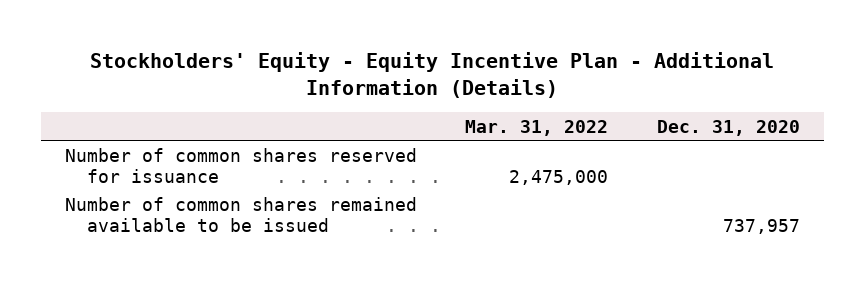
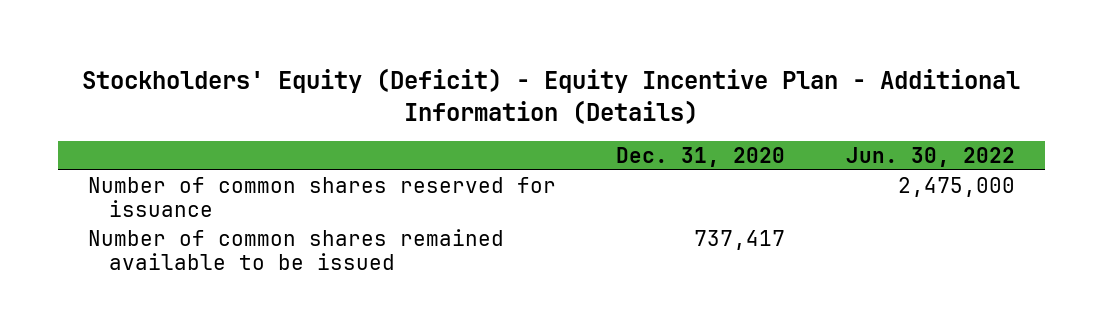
[90,51,775,98] Stockholders' Equity - Equity Incentive Plan - Additional Information (Details) -> [82,68,1021,124] Stockholders' Equity (Deficit) - Equity Incentive Plan - Additional Information (Details)
[465,119,609,136] Mar. 31, 2022 -> none
none -> [845,146,1015,167] Jun. 30, 2022
[722,219,800,235] 737,957 -> [694,229,786,250] 737,417

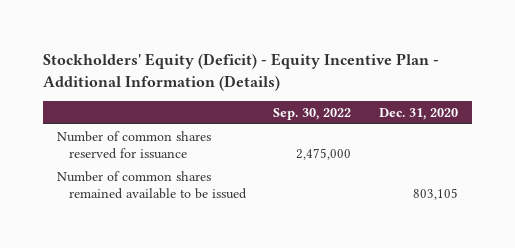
[845,146,1015,167] Jun. 30, 2022 -> none
none -> [273,107,352,120] Sep. 30, 2022
[694,229,786,250] 737,417 -> [413,188,459,201] 803,105

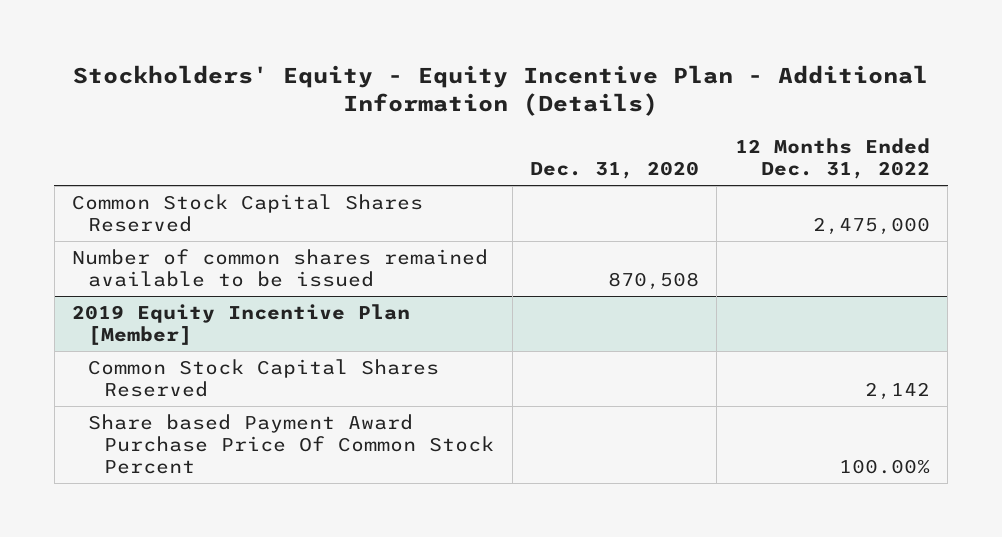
[43,52,440,91] Stockholders' Equity (Deficit) - Equity Incentive Plan - Additional Information (Details) -> [72,64,928,117] Stockholders' Equity - Equity Incentive Plan - Additional Information (Details)
[273,107,352,120] Sep. 30, 2022 -> none
none -> [734,137,930,180] 12 Months Ended Dec. 31, 2022
[57,131,212,160] Number of common shares reserved for issuance -> [71,193,423,233] Common Stock Capital Shares Reserved
[413,188,459,201] 803,105 -> [608,272,700,291] 870,508
none -> [71,303,410,346] 2019 Equity Incentive Plan [Member]
none -> [88,358,440,398] Common Stock Capital Shares Reserved
none -> [88,413,495,475] Share based Payment Award Purchase Price Of Common Stock Percent

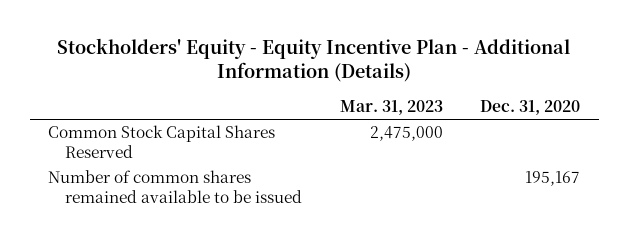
[734,137,930,180] 12 Months Ended Dec. 31, 2022 -> none
none -> [339,100,443,116] Mar. 31, 2023
[71,303,410,346] 2019 Equity Incentive Plan [Member] -> none
[88,358,440,398] Common Stock Capital Shares Reserved -> none
[88,413,495,475] Share based Payment Award Purchase Price Of Common Stock Percent -> none
[608,272,700,291] 870,508 -> [525,171,581,187] 195,167

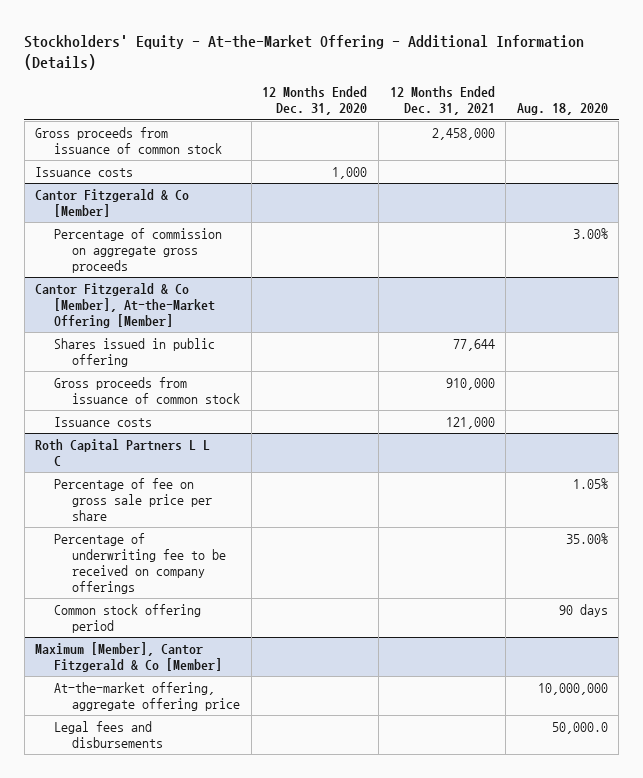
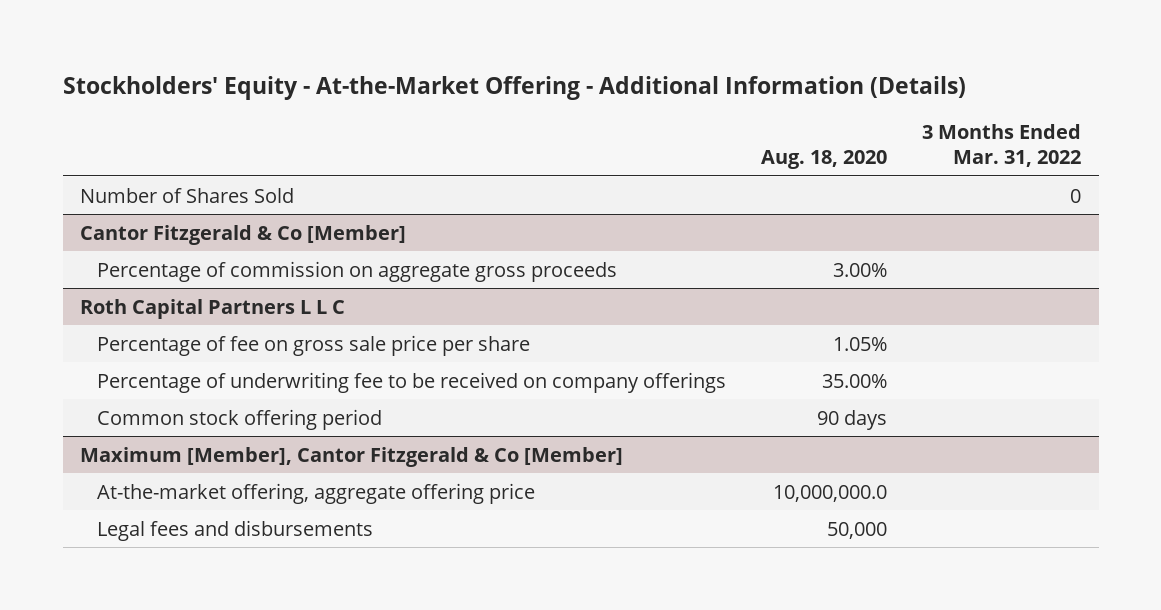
[262,86,368,116] 12 Months Ended Dec. 31, 2020 -> none
[389,86,495,116] 12 Months Ended Dec. 31, 2021 -> none
none -> [922,124,1082,168] 3 Months Ended Mar. 31, 2022
[35,126,222,154] Gross proceeds from issuance of common stock -> none
[35,166,134,177] Issuance costs -> none
none -> [80,187,295,203] Number of Shares Sold
[35,282,215,329] Cantor Fitzgerald & Co [Member], At-the-Market Offering [Member] -> none
[53,337,215,367] Shares issued in public offering -> none
[53,376,241,404] Gross proceeds from issuance of common stock -> none
[53,416,152,427] Issuance costs -> none
[537,682,608,695] 10,000,000 -> [773,484,888,502] 10,000,000.0
[551,721,608,734] 50,000.0 -> [827,521,888,539] 50,000

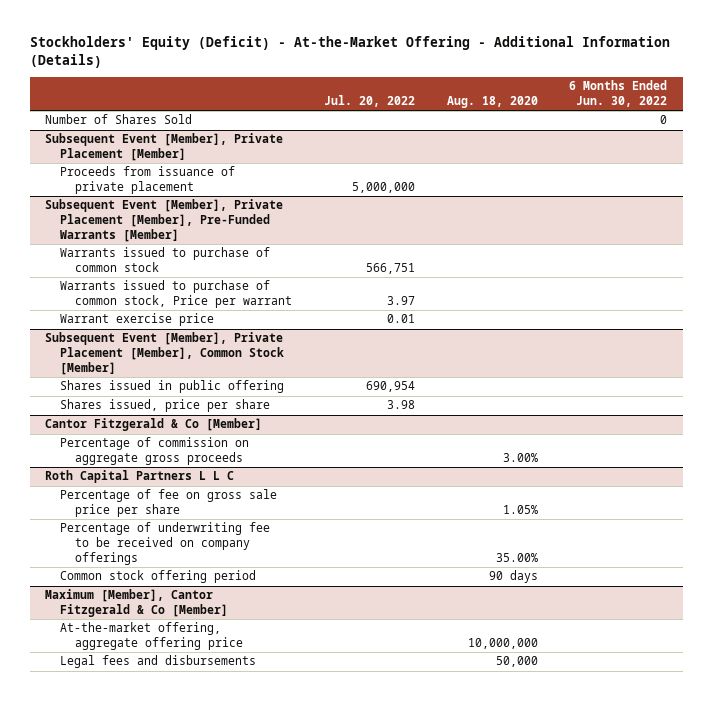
[62,75,966,100] Stockholders' Equity - At-the-Market Offering - Additional Information (Details) -> [29,36,670,69] Stockholders' Equity (Deficit) - At-the-Market Offering - Additional Information (Details)
[922,124,1082,168] 3 Months Ended Mar. 31, 2022 -> none
none -> [323,94,415,107] Jul. 20, 2022
none -> [569,80,668,107] 6 Months Ended Jun. 30, 2022
none -> [45,133,284,162] Subsequent Event [Member], Private Placement [Member]
none -> [60,166,236,195] Proceeds from issuance of private placement
none -> [45,199,284,242] Subsequent Event [Member], Private Placement [Member], Pre-Funded Warrants [Member]
none -> [60,247,271,273] Warrants issued to purchase of common stock
none -> [60,280,293,309] Warrants issued to purchase of common stock, Price per warrant
none -> [60,313,215,327] Warrant exercise price
none -> [45,332,285,375] Subsequent Event [Member], Private Placement [Member], Common Stock [Member]
none -> [60,380,285,394] Shares issued in public offering
none -> [60,399,271,413] Shares issued, price per share
[773,484,888,502] 10,000,000.0 -> [467,638,538,650] 10,000,000

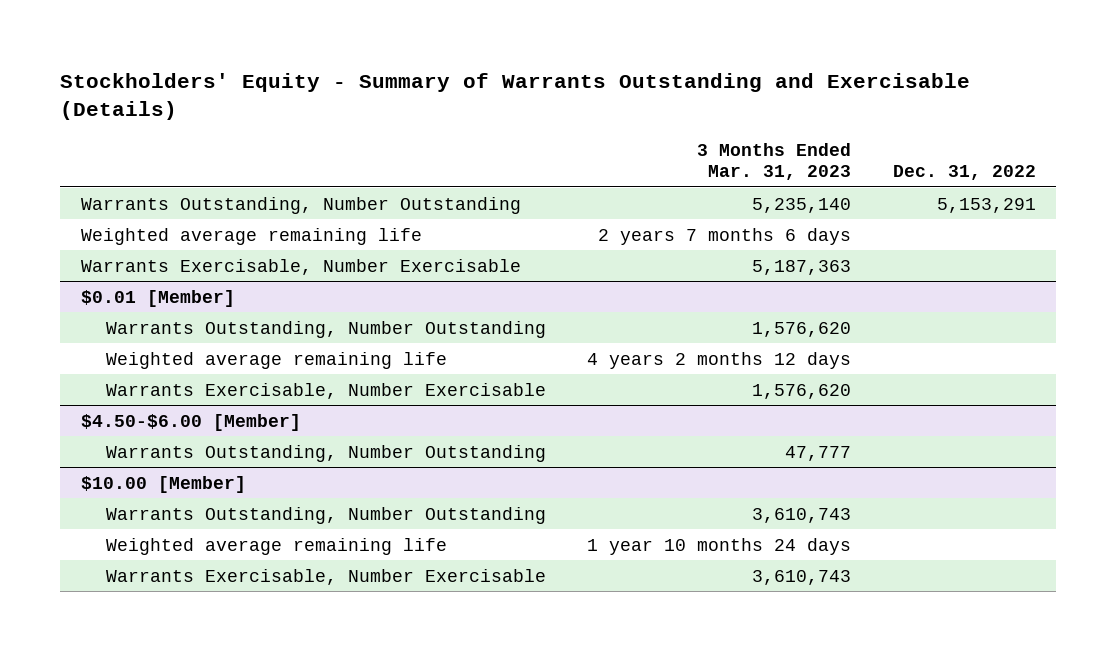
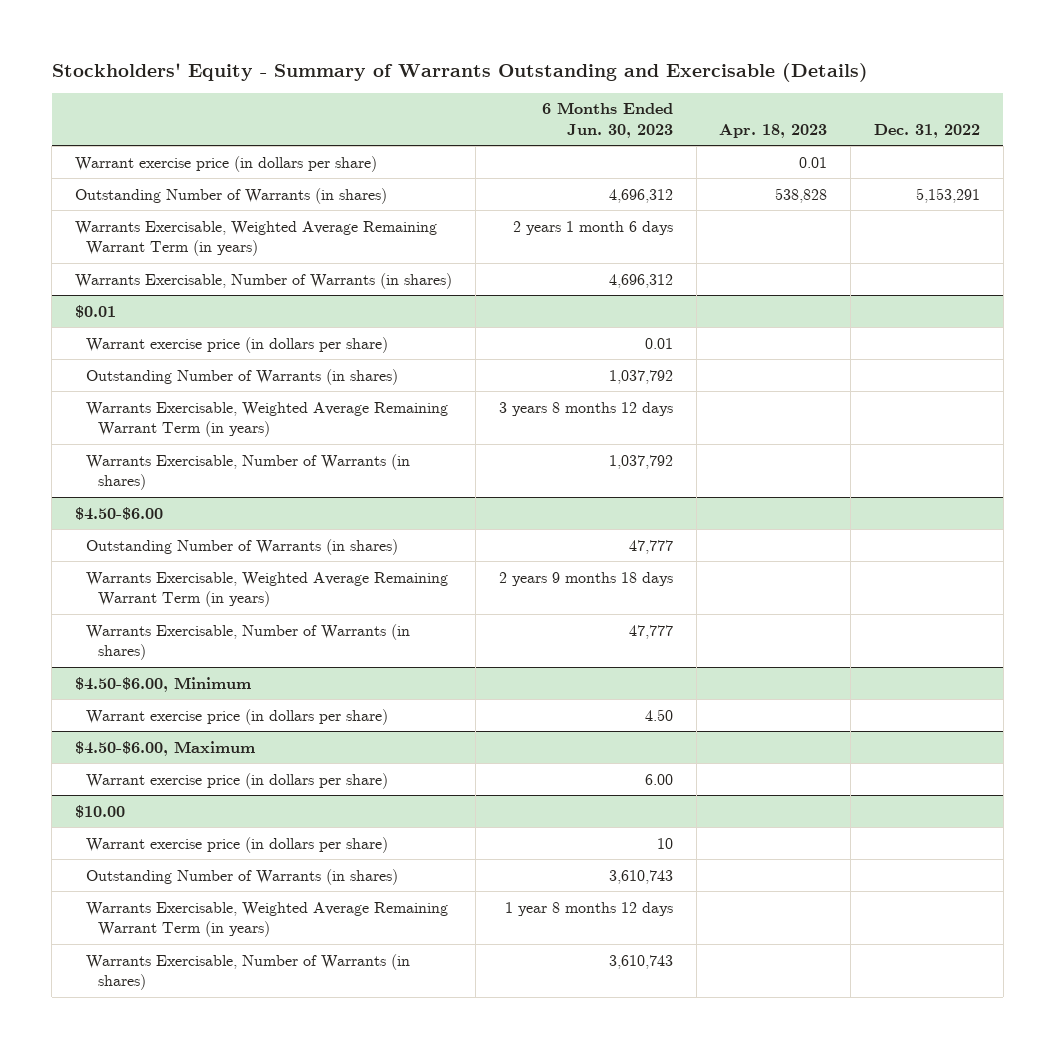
[697,143,852,181] 3 Months Ended Mar. 31, 2023 -> none
none -> [541,102,673,138] 6 Months Ended Jun. 30, 2023
none -> [719,123,828,138] Apr. 18, 2023
none -> [75,155,378,172] Warrant exercise price (in dollars per share)
[80,196,521,214] Warrants Outstanding, Number Outstanding -> [75,187,388,204] Outstanding Number of Warrants (in shares)
[80,227,422,245] Weighted average remaining life -> [75,220,438,256] Warrants Exercisable, Weighted Average Remaining Warrant Term (in years)
[80,258,521,275] Warrants Exercisable, Number Exercisable -> [75,272,453,289] Warrants Exercisable, Number of Warrants (in shares)
[80,289,235,307] $0.01 [Member] -> [75,304,117,318] $0.01
none -> [86,336,389,353] Warrant exercise price (in dollars per share)
[105,320,546,338] Warrants Outstanding, Number Outstanding -> [86,368,399,385] Outstanding Number of Warrants (in shares)
[105,351,447,369] Weighted average remaining life -> [86,401,449,437] Warrants Exercisable, Weighted Average Remaining Warrant Term (in years)
[105,382,546,399] Warrants Exercisable, Number Exercisable -> [86,453,411,490] Warrants Exercisable, Number of Warrants (in shares)
[80,413,301,431] $4.50-$6.00 [Member] -> [75,506,164,520] $4.50-$6.00
[105,444,546,462] Warrants Outstanding, Number Outstanding -> [86,538,399,555] Outstanding Number of Warrants (in shares)
none -> [86,571,449,607] Warrants Exercisable, Weighted Average Remaining Warrant Term (in years)
none -> [86,623,411,660] Warrants Exercisable, Number of Warrants (in shares)
none -> [75,676,252,692] $4.50-$6.00, Minimum
none -> [86,708,389,725] Warrant exercise price (in dollars per share)
none -> [75,740,256,756] $4.50-$6.00, Maximum
none -> [86,772,389,789] Warrant exercise price (in dollars per share)
[80,475,246,493] $10.00 [Member] -> [75,804,126,818] $10.00
none -> [86,836,389,853] Warrant exercise price (in dollars per share)
[105,506,546,524] Warrants Outstanding, Number Outstanding -> [86,868,399,885] Outstanding Number of Warrants (in shares)
[105,537,447,555] Weighted average remaining life -> [86,901,449,937] Warrants Exercisable, Weighted Average Remaining Warrant Term (in years)
[105,568,546,585] Warrants Exercisable, Number Exercisable -> [86,953,411,990] Warrants Exercisable, Number of Warrants (in shares)

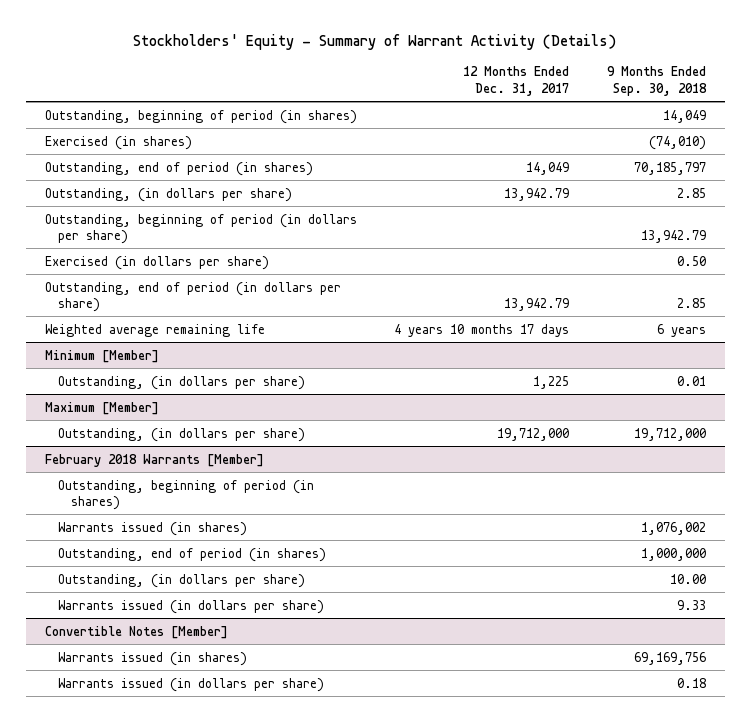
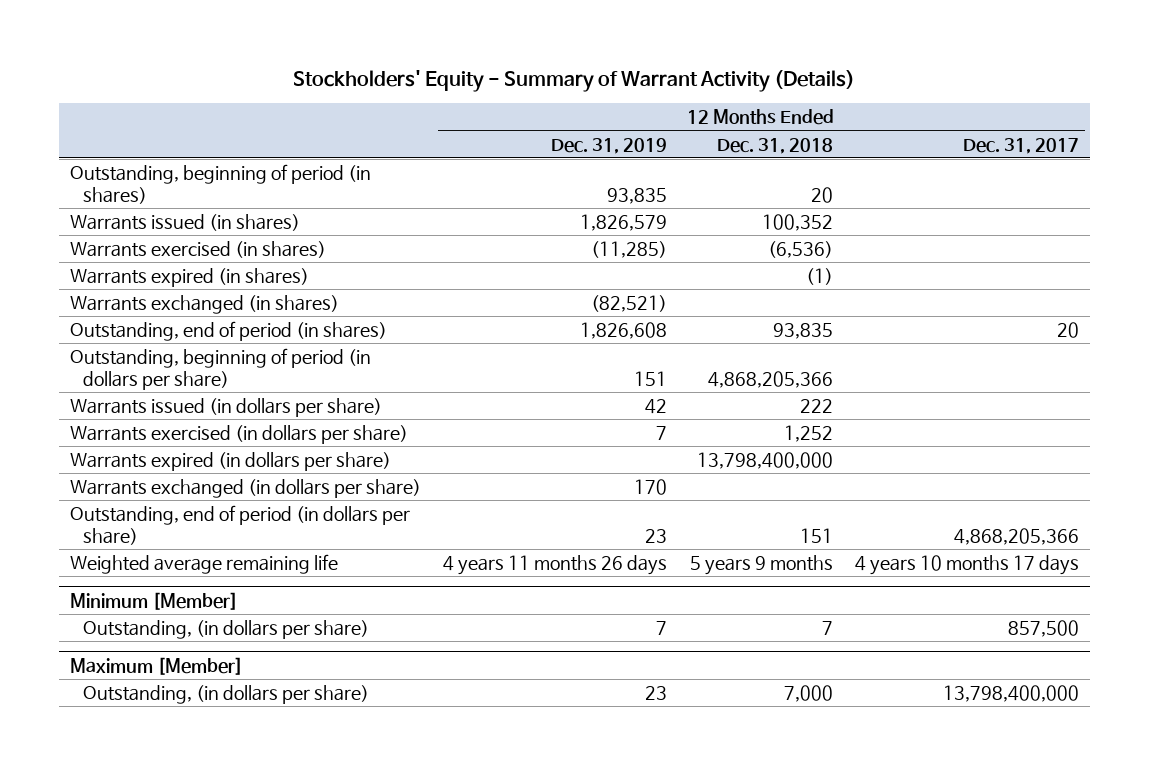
[606,66,707,96] 9 Months Ended Sep. 30, 2018 -> none
none -> [551,137,668,154] Dec. 31, 2019
none -> [716,137,833,154] Dec. 31, 2018
[44,187,292,202] Outstanding, (in dollars per share) -> none
none -> [69,214,300,232] Warrants issued (in shares)
[44,135,192,150] Exercised (in shares) -> [69,241,326,259] Warrants exercised (in shares)
none -> [69,268,309,288] Warrants expired (in shares)
none -> [69,295,339,315] Warrants exchanged (in shares)
[526,161,570,175] 14,049 -> [1057,322,1080,339] 20
none -> [69,398,382,418] Warrants issued (in dollars per share)
[44,255,269,270] Exercised (in dollars per share) -> [69,425,408,445] Warrants exercised (in dollars per share)
none -> [69,452,391,472] Warrants expired (in dollars per share)
none -> [69,479,421,499] Warrants exchanged (in dollars per share)
[504,297,570,311] 13,942.79 -> [954,527,1080,545] 4,868,205,366
[533,375,570,389] 1,225 -> [1008,620,1080,638] 857,500
[44,453,264,467] February 2018 Warrants [Member] -> none
[58,479,315,510] Outstanding, beginning of period (in shares) -> none
[58,521,248,536] Warrants issued (in shares) -> none
[58,547,327,562] Outstanding, end of period (in shares) -> none
[58,573,306,588] Outstanding, (in dollars per share) -> none
[58,599,325,614] Warrants issued (in dollars per share) -> none
[44,625,228,639] Convertible Notes [Member] -> none
[58,651,248,666] Warrants issued (in shares) -> none
[58,677,325,692] Warrants issued (in dollars per share) -> none
[497,427,570,441] 19,712,000 -> [943,685,1080,703] 13,798,400,000

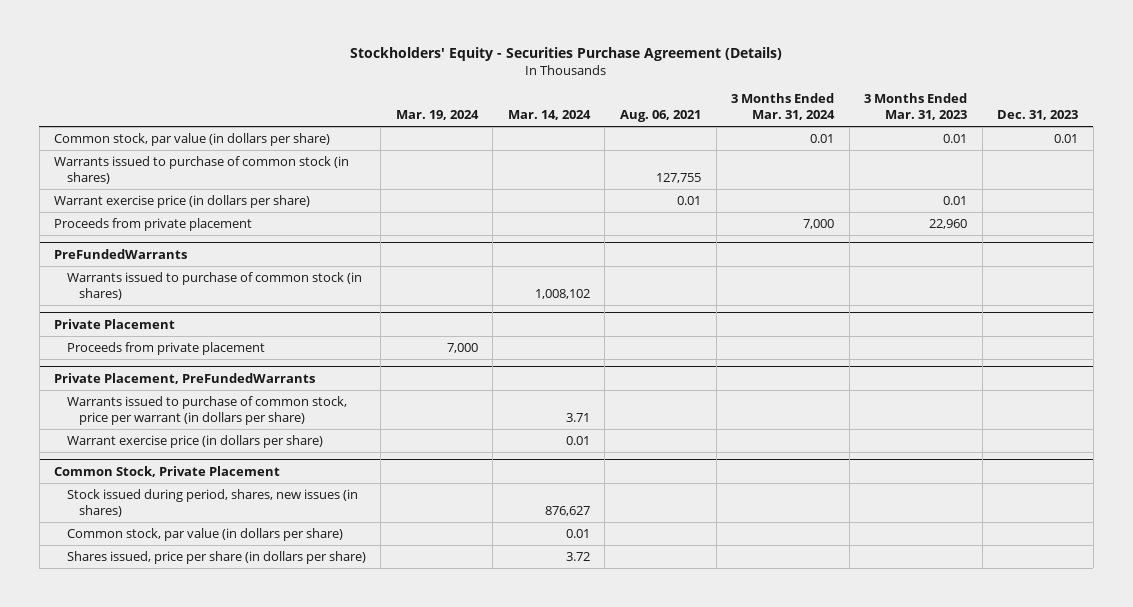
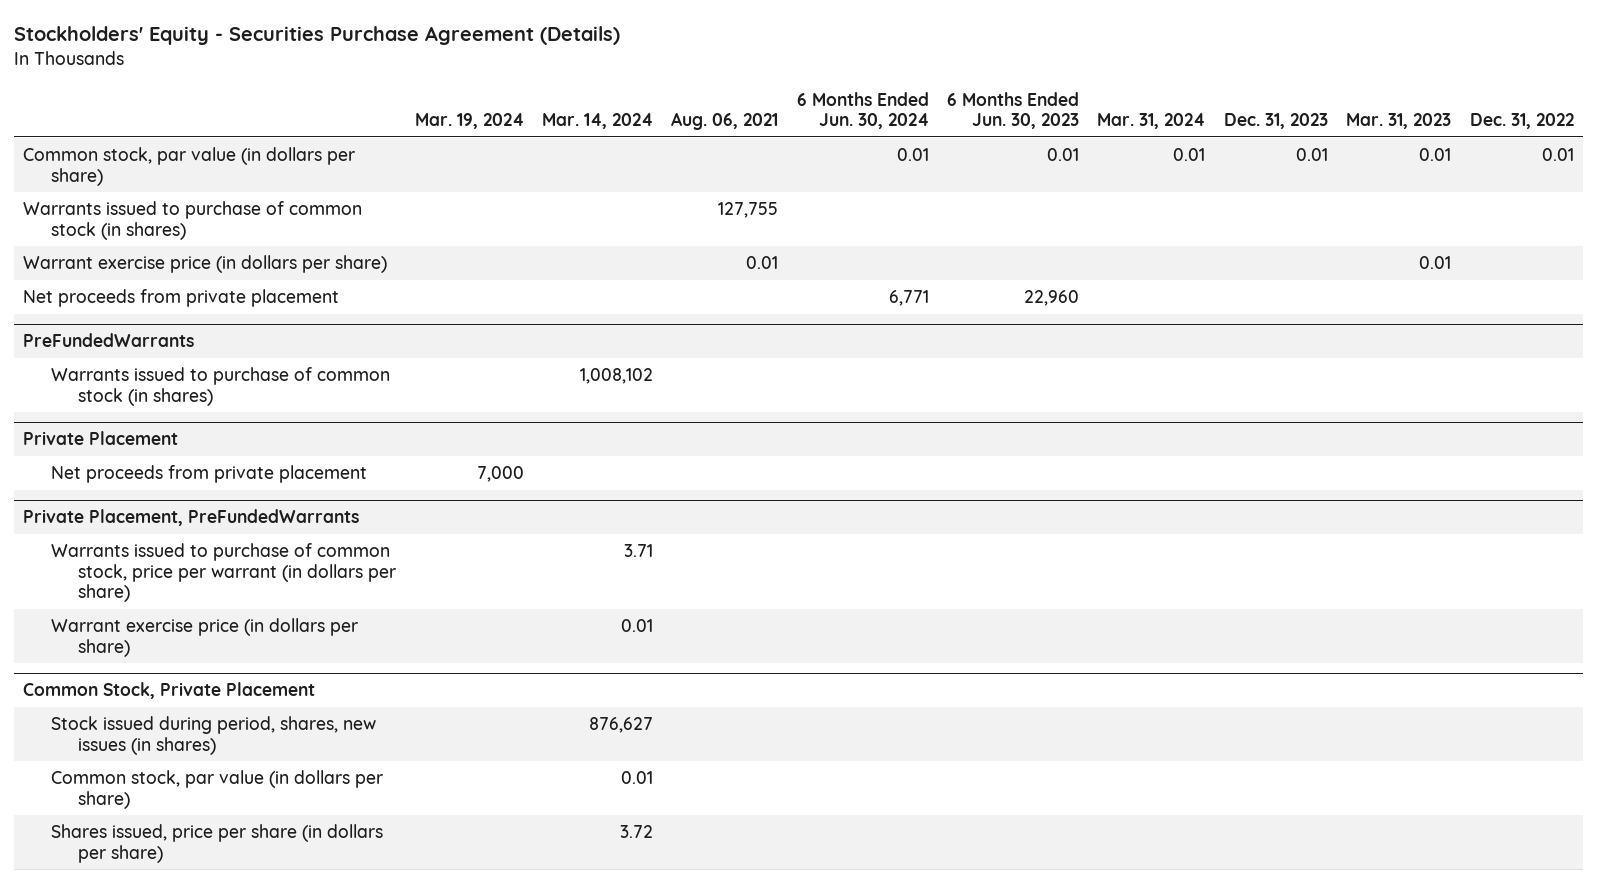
[731,93,836,121] 3 Months Ended Mar. 31, 2024 -> none
[864,93,968,121] 3 Months Ended Mar. 31, 2023 -> none
none -> [796,91,929,130] 6 Months Ended Jun. 30, 2024
none -> [947,91,1080,130] 6 Months Ended Jun. 30, 2023
none -> [1097,113,1206,130] Mar. 31, 2024
none -> [1346,113,1452,130] Mar. 31, 2023
none -> [1469,113,1574,130] Dec. 31, 2022
[54,217,253,231] Proceeds from private placement -> [23,289,340,308] Net proceeds from private placement
[66,341,265,355] Proceeds from private placement -> [50,465,367,484] Net proceeds from private placement

